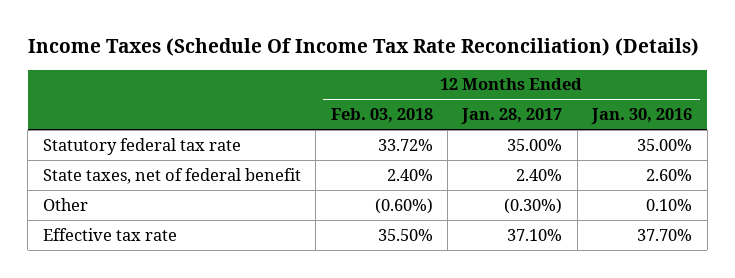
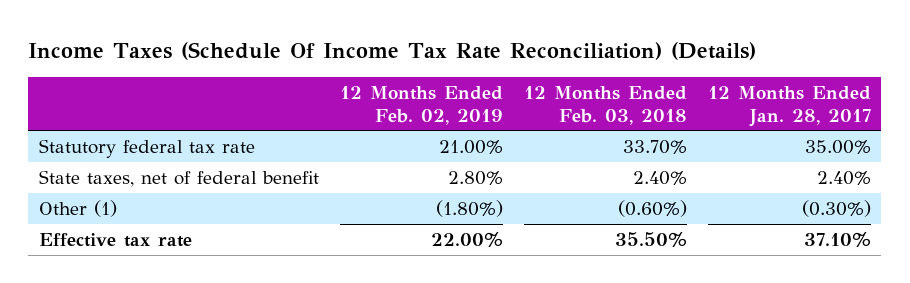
[591,108,693,125] Jan. 30, 2016 -> none
none -> [339,85,503,125] 12 Months Ended Feb. 02, 2019
[377,138,433,151] 33.72% -> [622,139,687,154] 33.70%
[42,197,88,211] Other -> [38,199,117,217] Other (1)

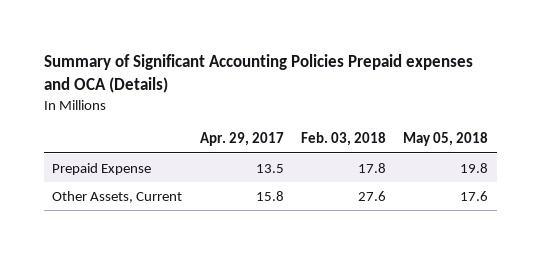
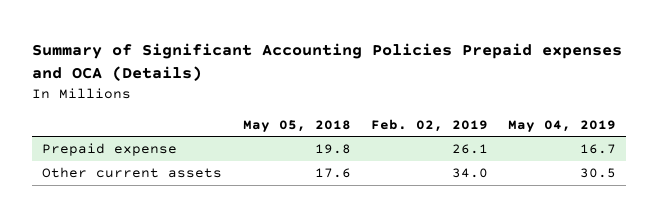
[199,132,284,147] Apr. 29, 2017 -> none
[300,132,386,147] Feb. 03, 2018 -> none
none -> [370,118,488,132] Feb. 02, 2019
none -> [507,119,616,132] May 04, 2019
[52,163,152,176] Prepaid Expense -> [42,143,178,157] Prepaid expense
[52,191,183,204] Other Assets, Current -> [42,167,223,179] Other current assets

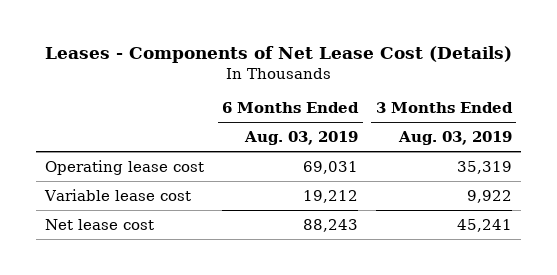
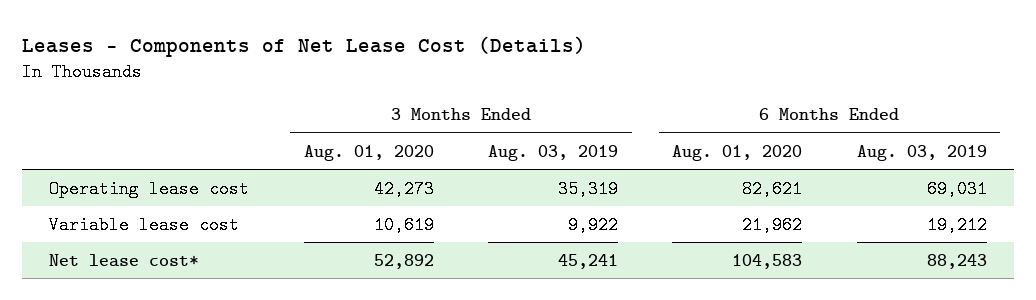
none -> [303,144,434,161] Aug. 01, 2020
none -> [672,144,803,161] Aug. 01, 2020
[45,218,155,230] Net lease cost -> [49,253,200,267] Net lease cost*

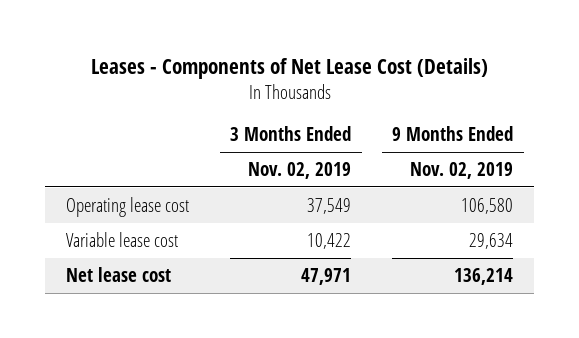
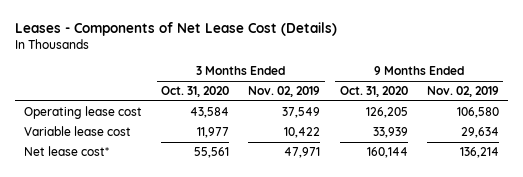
none -> [161,86,230,98] Oct. 31, 2020
none -> [339,86,408,98] Oct. 31, 2020
[66,266,172,282] Net lease cost -> [24,146,110,157] Net lease cost*

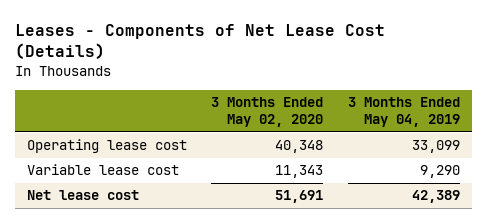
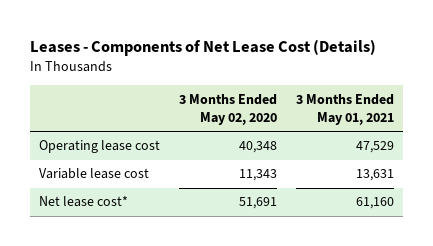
[347,97,460,128] 3 Months Ended May 04, 2019 -> none
none -> [295,93,394,126] 3 Months Ended May 01, 2021
[26,190,139,201] Net lease cost -> [39,196,129,208] Net lease cost*

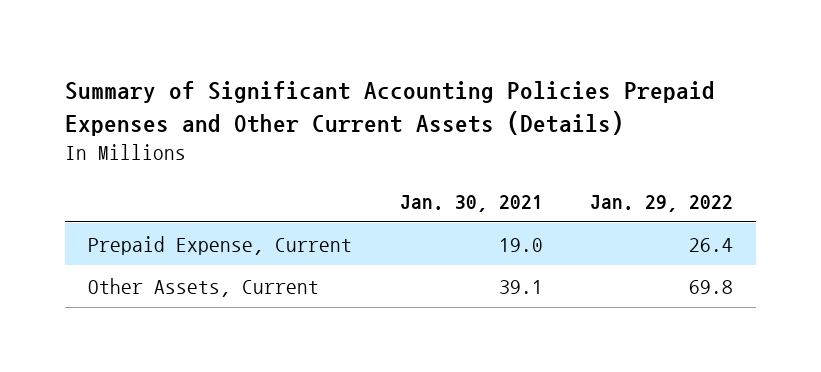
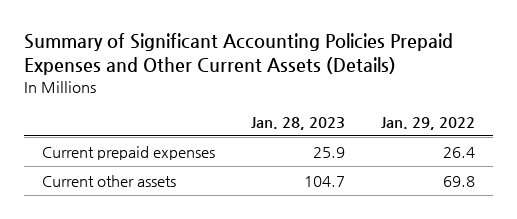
[399,194,543,212] Jan. 30, 2021 -> none
none -> [250,116,345,130] Jan. 28, 2023
[88,235,353,255] Prepaid Expense, Current -> [41,145,215,160] Current prepaid expenses
[88,277,320,297] Other Assets, Current -> [41,174,176,187] Current other assets

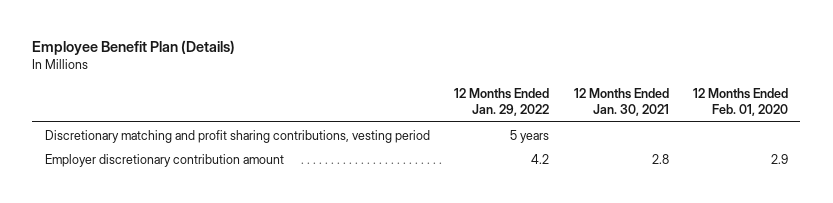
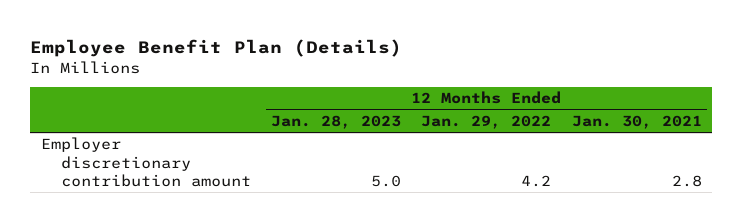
[693,88,789,117] 12 Months Ended Feb. 01, 2020 -> none
none -> [270,114,401,129] Jan. 28, 2023
[44,129,430,143] Discretionary matching and profit sharing contributions, vesting period -> none

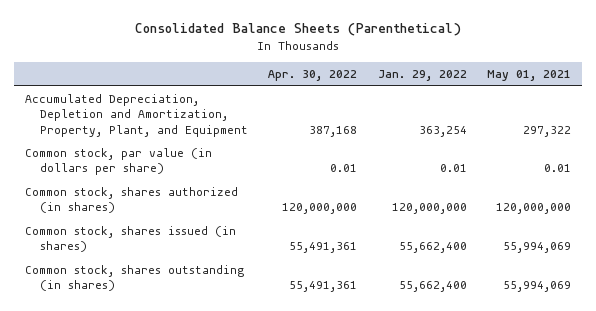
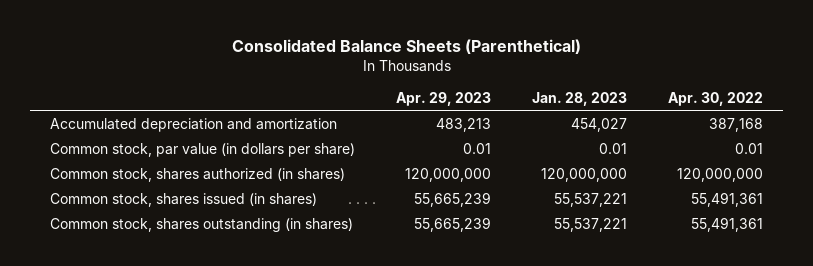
[377,69,467,81] Jan. 29, 2022 -> none
[487,69,572,81] May 01, 2021 -> none
none -> [396,91,492,106] Apr. 29, 2023
none -> [531,91,627,106] Jan. 28, 2023
[24,94,248,137] Accumulated Depreciation, Depletion and Amortization, Property, Plant, and Equipment -> [50,117,338,132] Accumulated depreciation and amortization

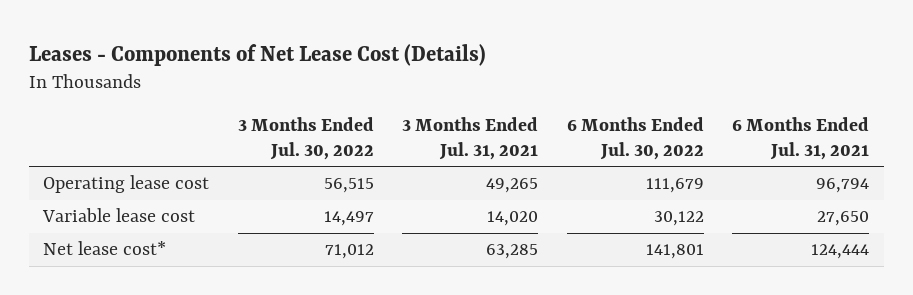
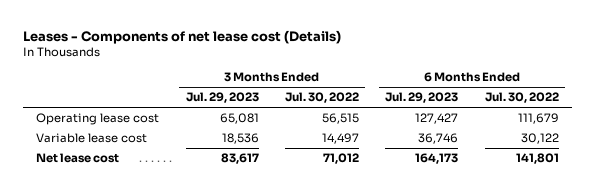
[28,43,486,66] Leases - Components of Net Lease Cost (Details) -> [22,29,341,44] Leases - Components of net lease cost (Details)
[402,117,539,160] 3 Months Ended Jul. 31, 2021 -> none
[732,117,870,160] 6 Months Ended Jul. 31, 2021 -> none
none -> [185,92,259,104] Jul. 29, 2023
none -> [385,92,459,104] Jul. 29, 2023
[43,241,167,256] Net lease cost* -> [36,153,120,164] Net lease cost

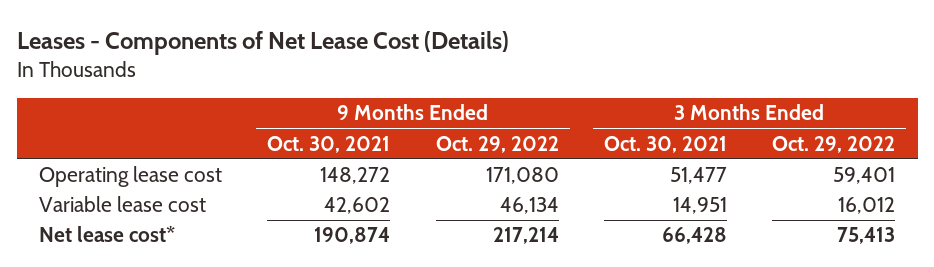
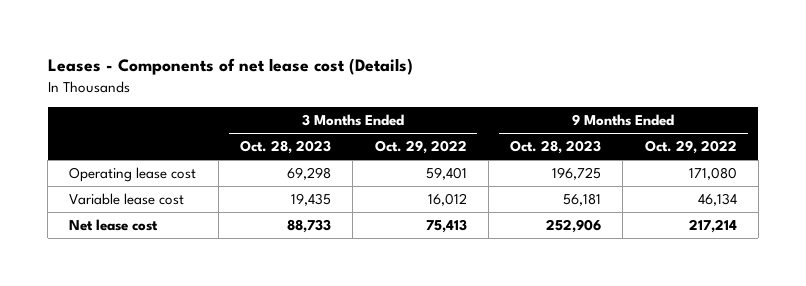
[16,30,509,55] Leases - Components of Net Lease Cost (Details) -> [47,58,413,76] Leases - Components of net lease cost (Details)
[267,135,391,153] Oct. 30, 2021 -> none
[603,135,727,153] Oct. 30, 2021 -> none
none -> [239,140,331,155] Oct. 28, 2023
none -> [510,140,602,155] Oct. 28, 2023
[39,226,176,243] Net lease cost* -> [69,219,159,232] Net lease cost

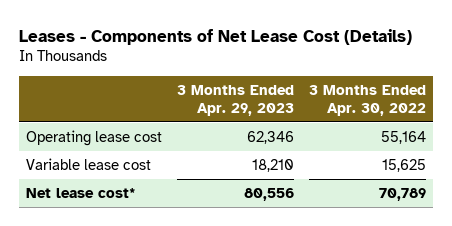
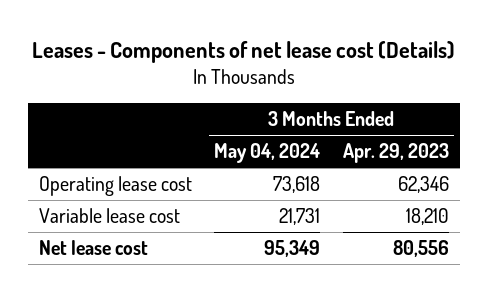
[19,28,413,45] Leases - Components of Net Lease Cost (Details) -> [31,41,455,64] Leases - Components of net lease cost (Details)
[308,84,426,116] 3 Months Ended Apr. 30, 2022 -> none
none -> [214,143,321,164] May 04, 2024
[26,188,137,199] Net lease cost* -> [39,239,149,255] Net lease cost

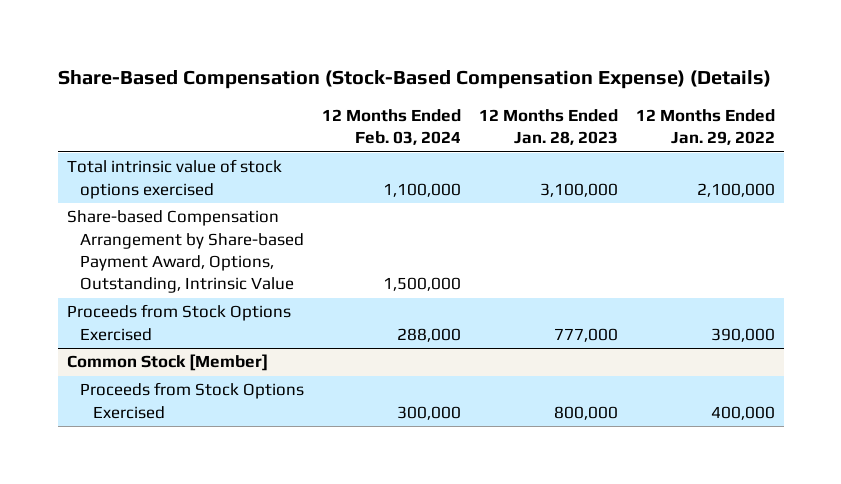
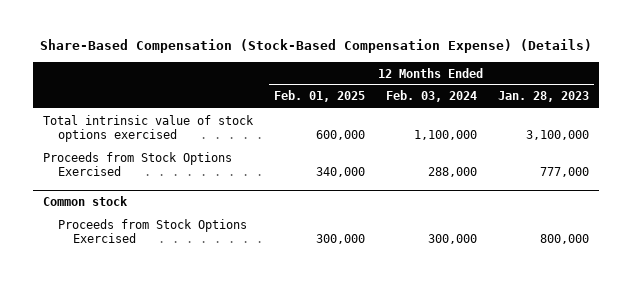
[635,109,775,146] 12 Months Ended Jan. 29, 2022 -> none
none -> [273,90,365,103] Feb. 01, 2025
[66,210,304,294] Share-based Compensation Arrangement by Share-based Payment Award, Options, Outstanding, Intrinsic Value -> none
[66,354,268,372] Common Stock [Member] -> [42,195,128,206] Common stock

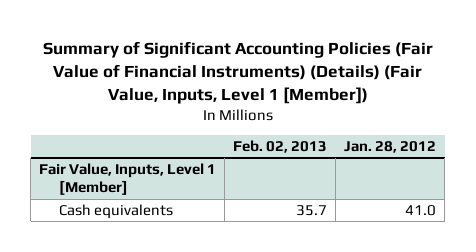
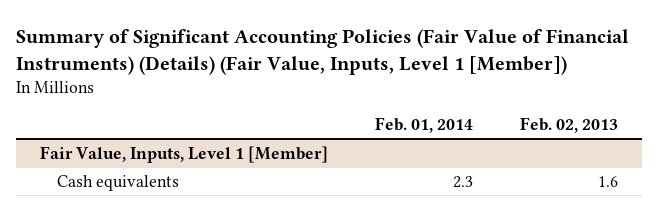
[344,141,437,154] Jan. 28, 2012 -> none
none -> [375,116,474,133] Feb. 01, 2014
[296,205,328,217] 35.7 -> [598,175,619,187] 1.6

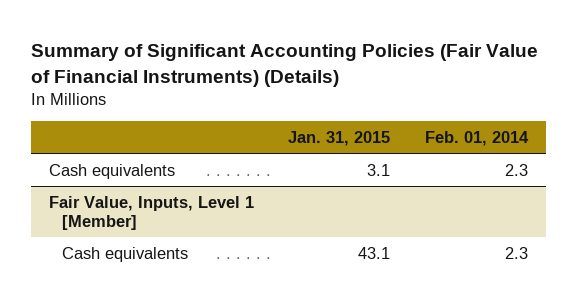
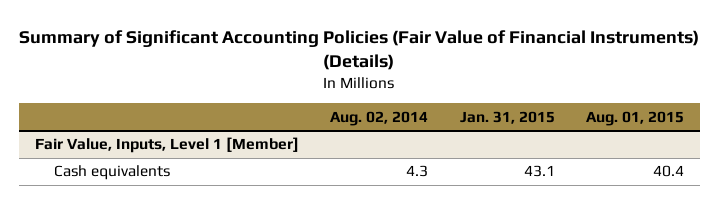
[425,131,530,147] Feb. 01, 2014 -> none
none -> [330,110,429,126] Aug. 02, 2014
none -> [586,110,685,126] Aug. 01, 2015
[48,163,175,179] Cash equivalents -> none

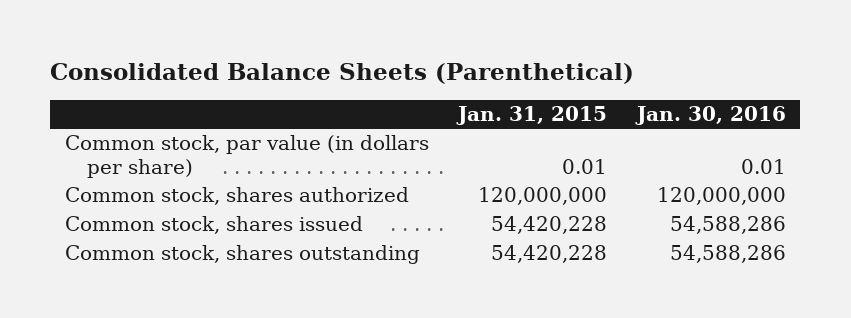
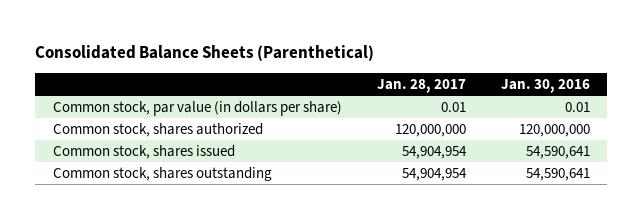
[456,106,608,126] Jan. 31, 2015 -> none
none -> [376,79,466,94] Jan. 28, 2017
[669,216,786,235] 54,588,286 -> [525,145,590,159] 54,590,641
[669,245,786,264] 54,588,286 -> [525,167,590,181] 54,590,641

